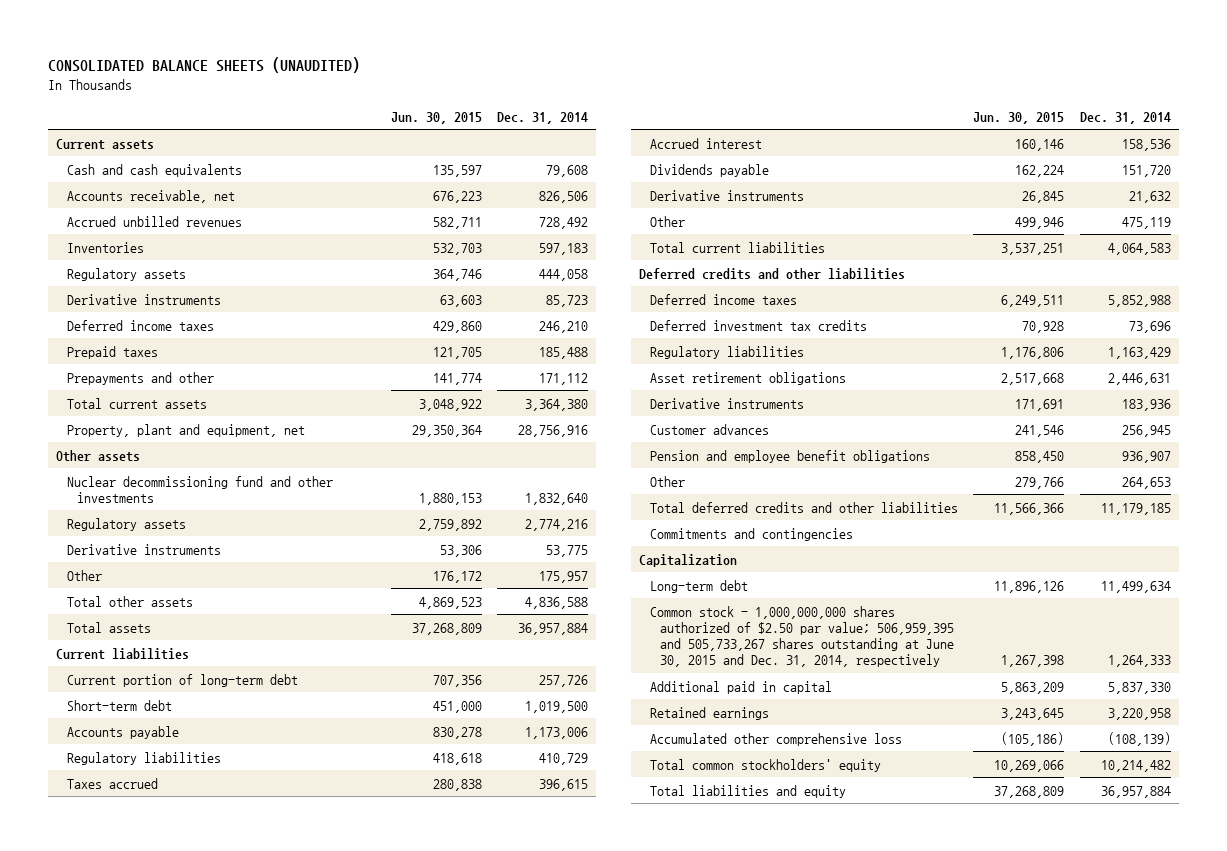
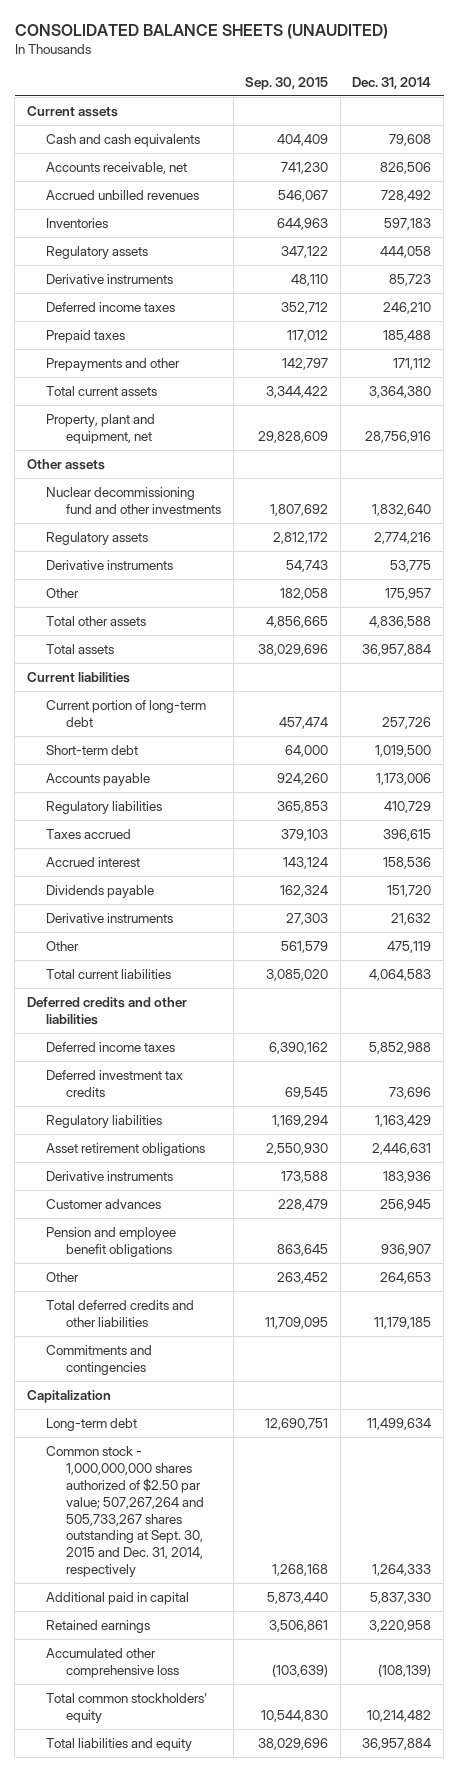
[390,111,482,124] Jun. 30, 2015 -> none
none -> [245,77,329,91] Sep. 30, 2015
[649,605,955,668] Common stock - 1,000,000,000 shares authorized of $2.50 par value; 506,959,395 and 505,733,267 shares outstanding at June 30, 2015 and Dec. 31, 2014, respectively -> [46,1445,204,1578] Common stock - 1,000,000,000 shares authorized of $2.50 par value; 507,267,264 and 505,733,267 shares outstanding at Sept. 30, 2015 and Dec. 31, 2014, respectively

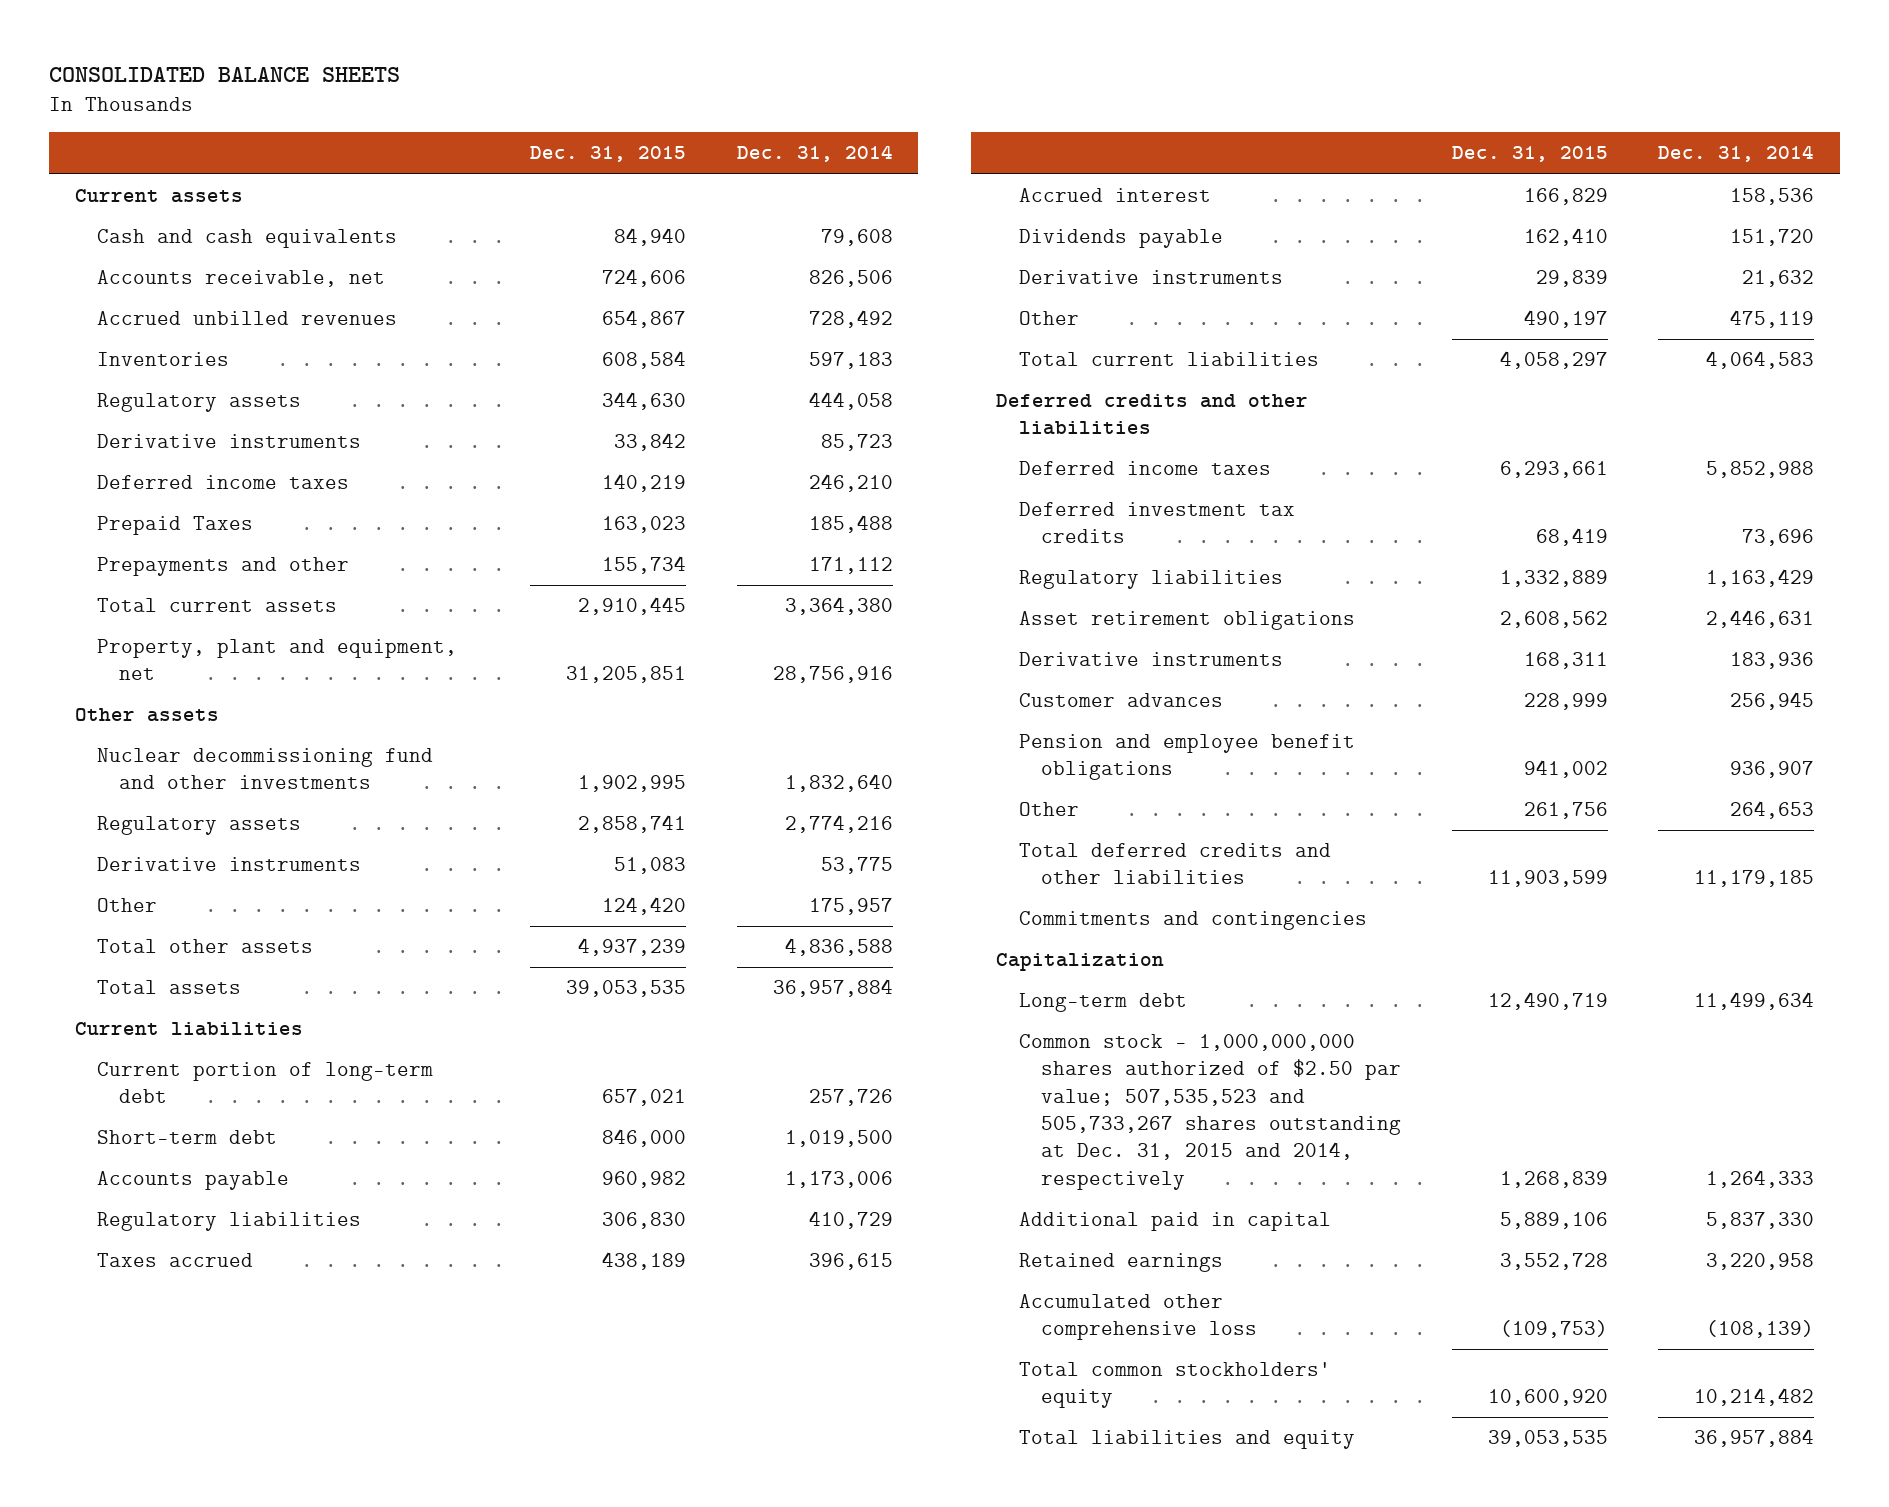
[14,23,388,39] CONSOLIDATED BALANCE SHEETS (UNAUDITED) -> [49,67,401,83] CONSOLIDATED BALANCE SHEETS
[245,77,329,91] Sep. 30, 2015 -> none
none -> [529,146,686,163] Dec. 31, 2015
[46,329,126,343] Prepaid taxes -> [97,516,254,536] Prepaid Taxes
[46,1445,204,1578] Common stock - 1,000,000,000 shares authorized of $2.50 par value; 507,267,264 and 505,733,267 shares outstanding at Sept. 30, 2015 and Dec. 31, 2014, respectively -> [1018,1034,1402,1190] Common stock - 1,000,000,000 shares authorized of $2.50 par value; 507,535,523 and 505,733,267 shares outstanding at Dec. 31, 2015 and 2014, respectively

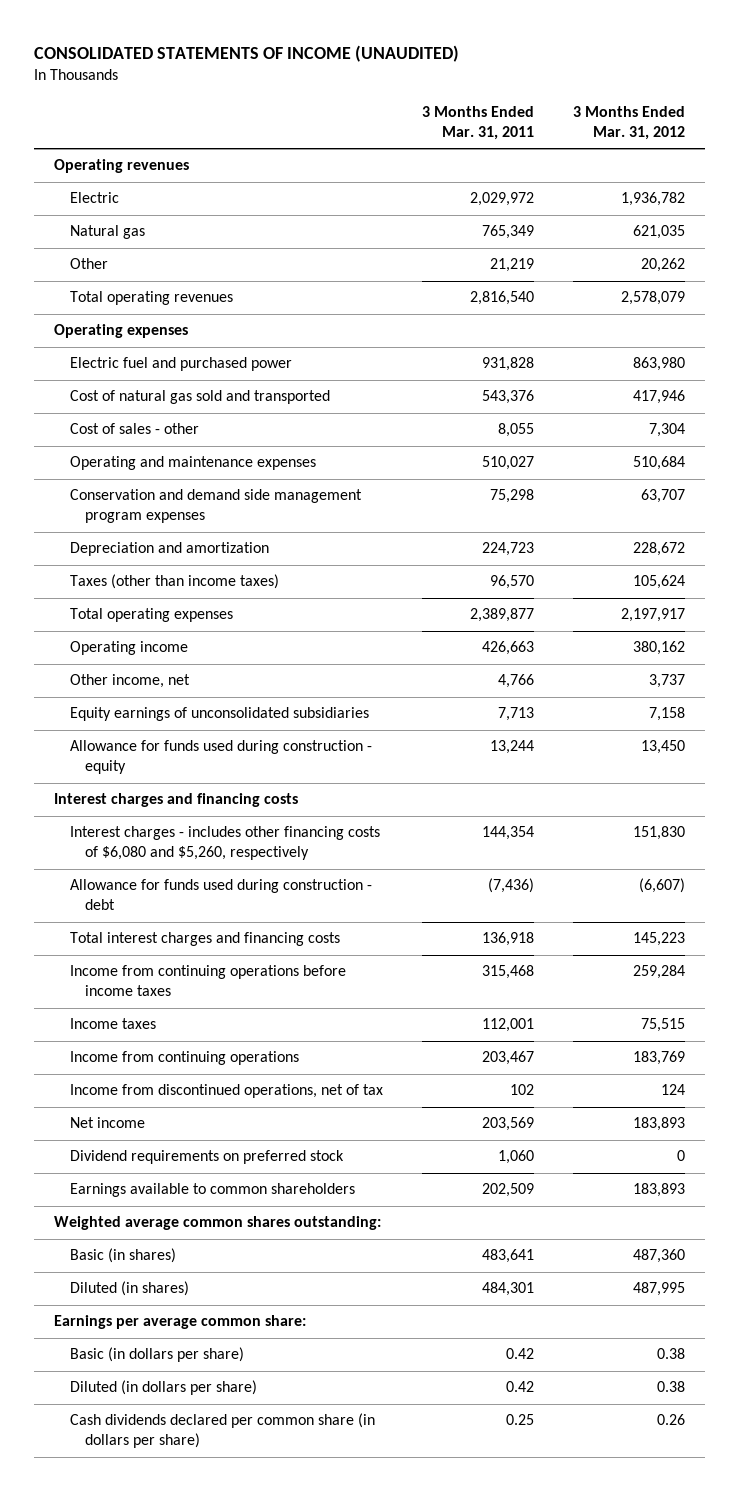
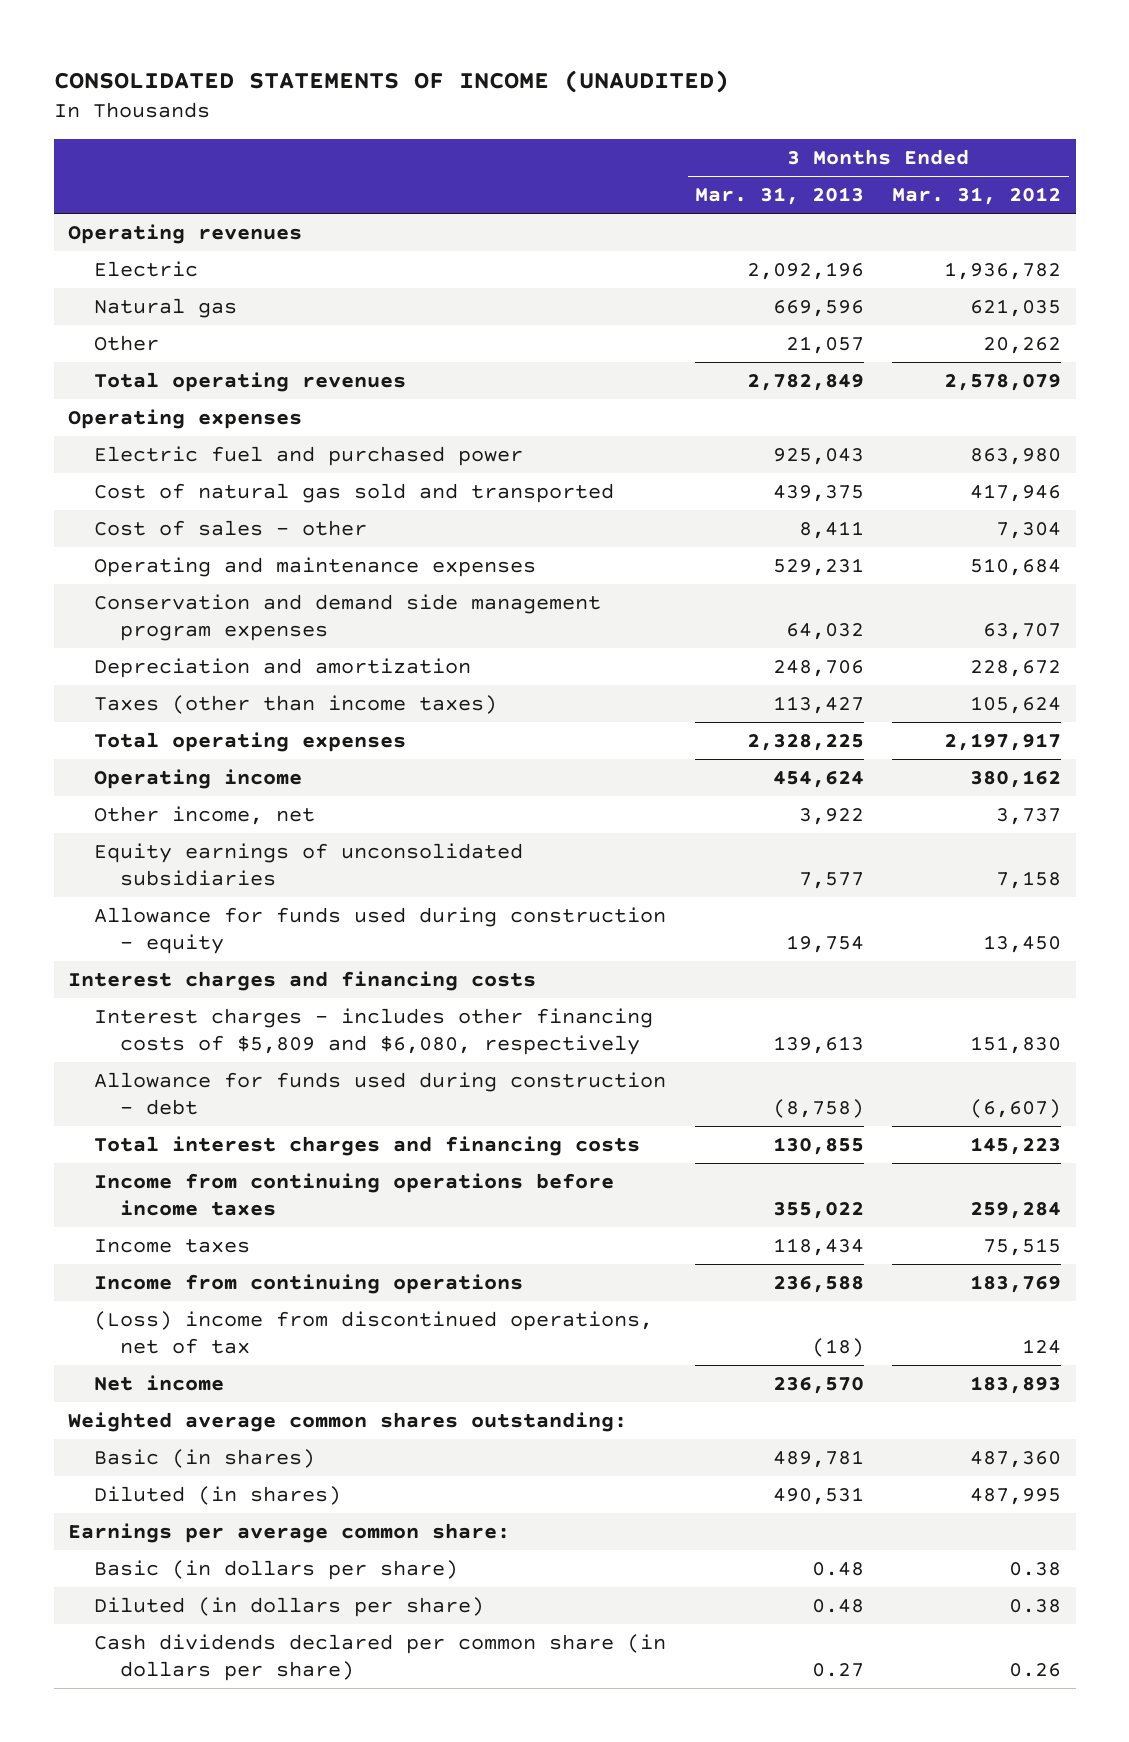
[421,106,534,141] 3 Months Ended Mar. 31, 2011 -> none
none -> [694,187,864,206] Mar. 31, 2013
[69,826,380,861] Interest charges - includes other financing costs of $6,080 and $5,260, respectively -> [94,1007,654,1055] Interest charges - includes other financing costs of $5,809 and $6,080, respectively
[69,1084,383,1099] Income from discontinued operations, net of tax -> [94,1310,654,1354] (Loss) income from discontinued operations, net of tax
[69,1150,344,1165] Dividend requirements on preferred stock -> none
[69,1183,355,1198] Earnings available to common shareholders -> none

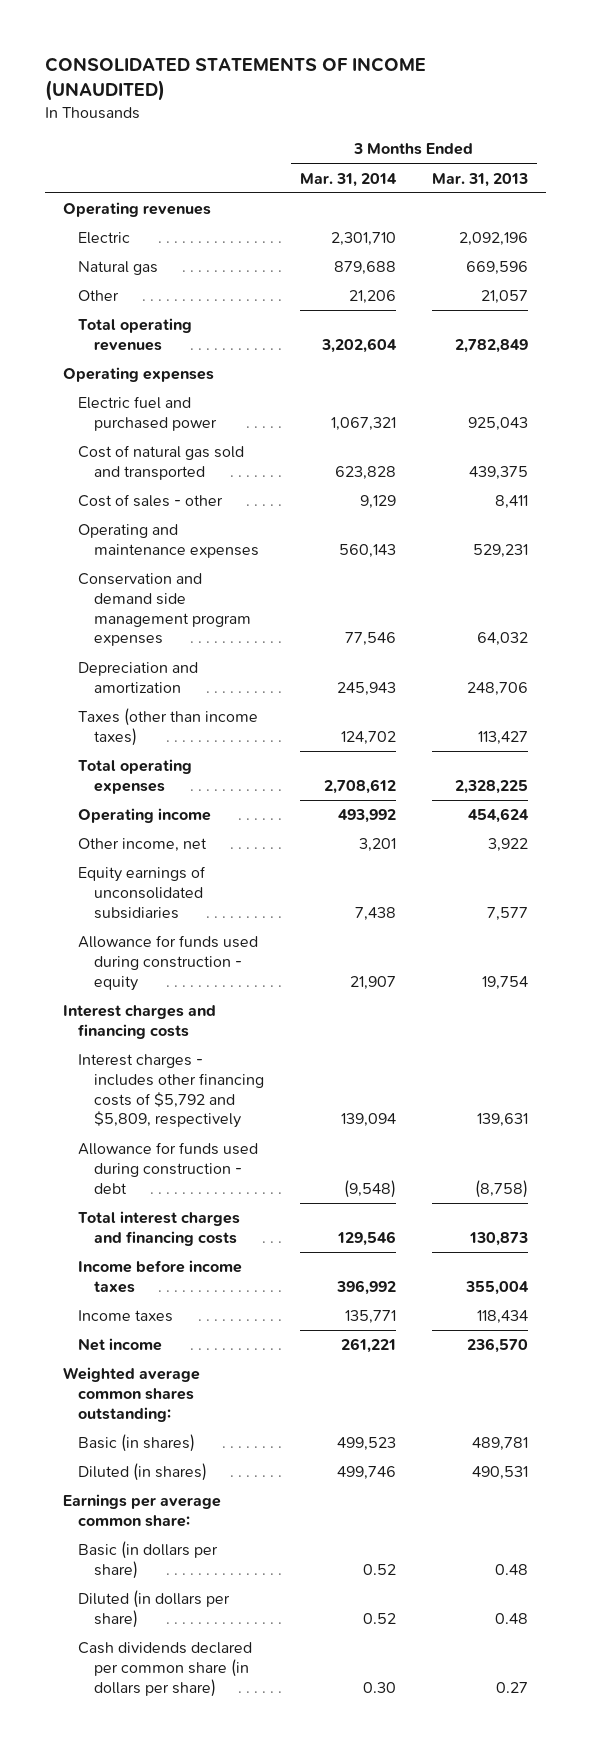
[892,187,1062,206] Mar. 31, 2012 -> none
none -> [299,172,397,187] Mar. 31, 2014
[94,1007,654,1055] Interest charges - includes other financing costs of $5,809 and $6,080, respectively -> [78,1054,264,1129] Interest charges - includes other financing costs of $5,792 and $5,809, respectively
[772,1035,864,1054] 139,613 -> [476,1113,528,1128] 139,631
[772,1136,864,1155] 130,855 -> [468,1231,528,1246] 130,873
[94,1172,615,1216] Income from continuing operations before income taxes -> [78,1260,243,1293] Income before income taxes
[772,1201,864,1219] 355,022 -> [464,1280,529,1295] 355,004
[94,1273,524,1294] Income from continuing operations -> none
[94,1310,654,1354] (Loss) income from discontinued operations, net of tax -> none

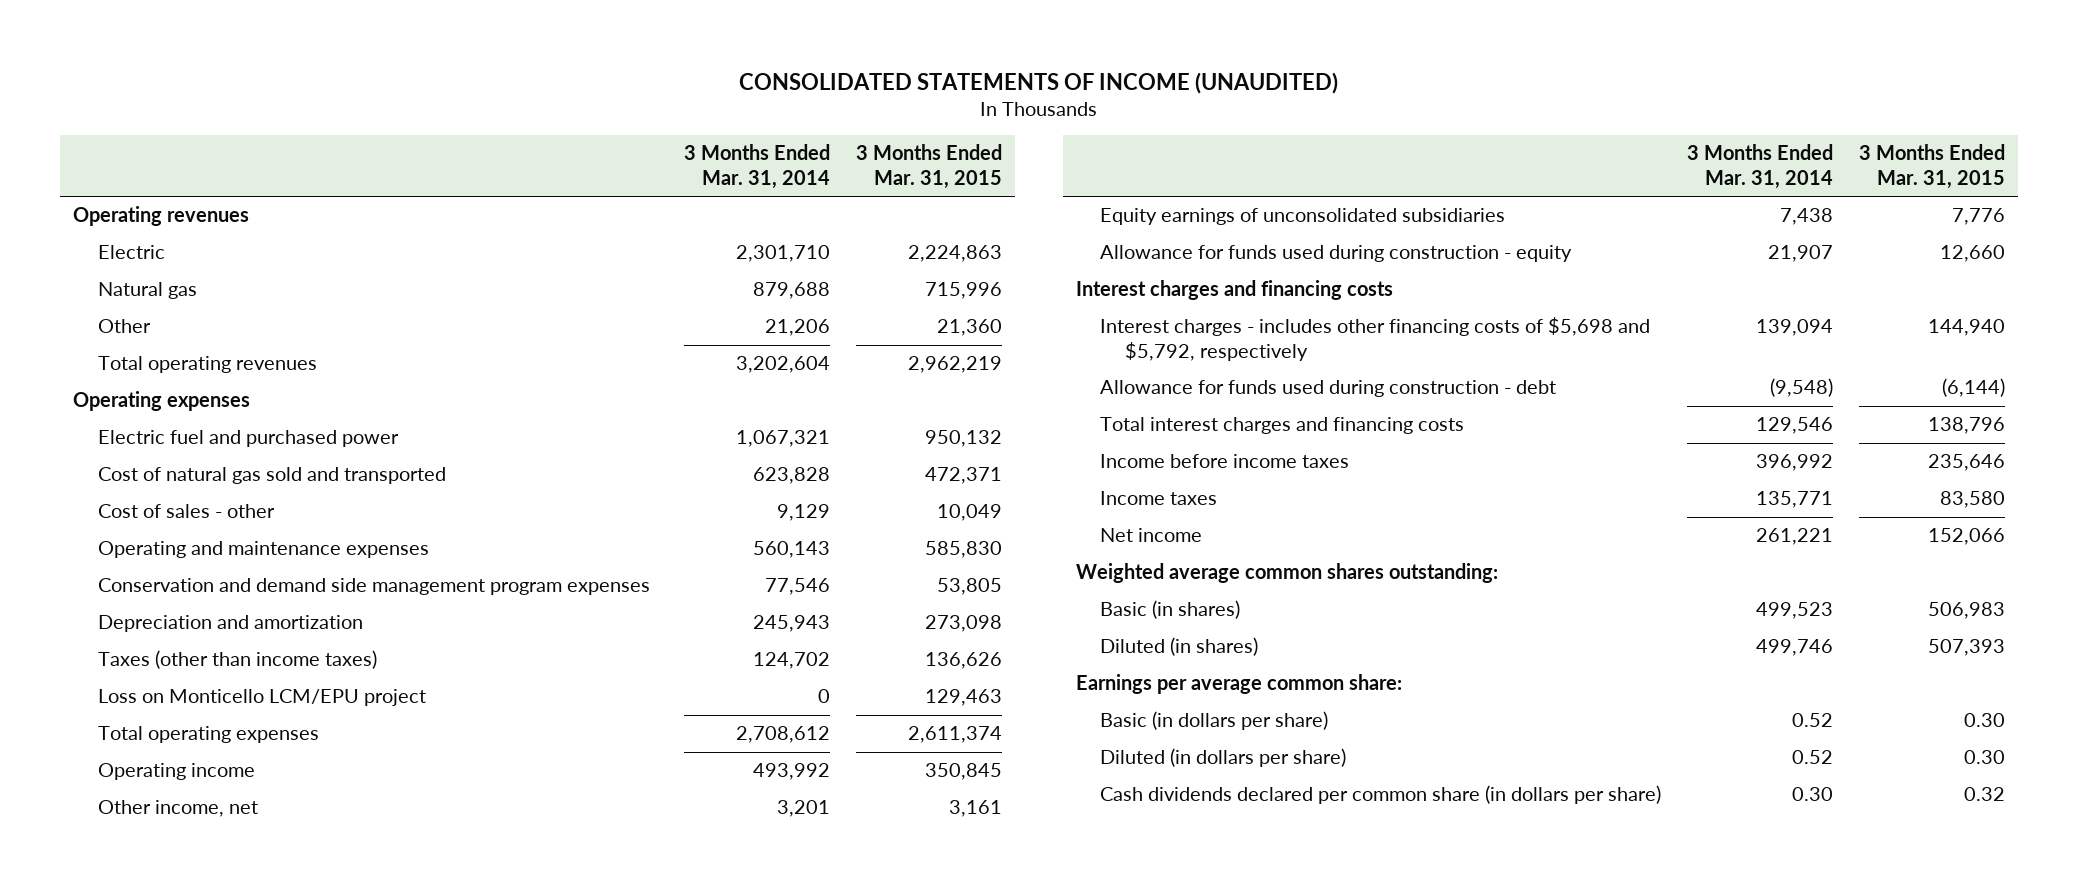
[431,172,528,187] Mar. 31, 2013 -> none
none -> [855,144,1002,190] 3 Months Ended Mar. 31, 2015
none -> [97,689,426,707] Loss on Monticello LCM/EPU project
[78,1054,264,1129] Interest charges - includes other financing costs of $5,792 and $5,809, respectively -> [1100,317,1651,361] Interest charges - includes other financing costs of $5,698 and $5,792, respectively

